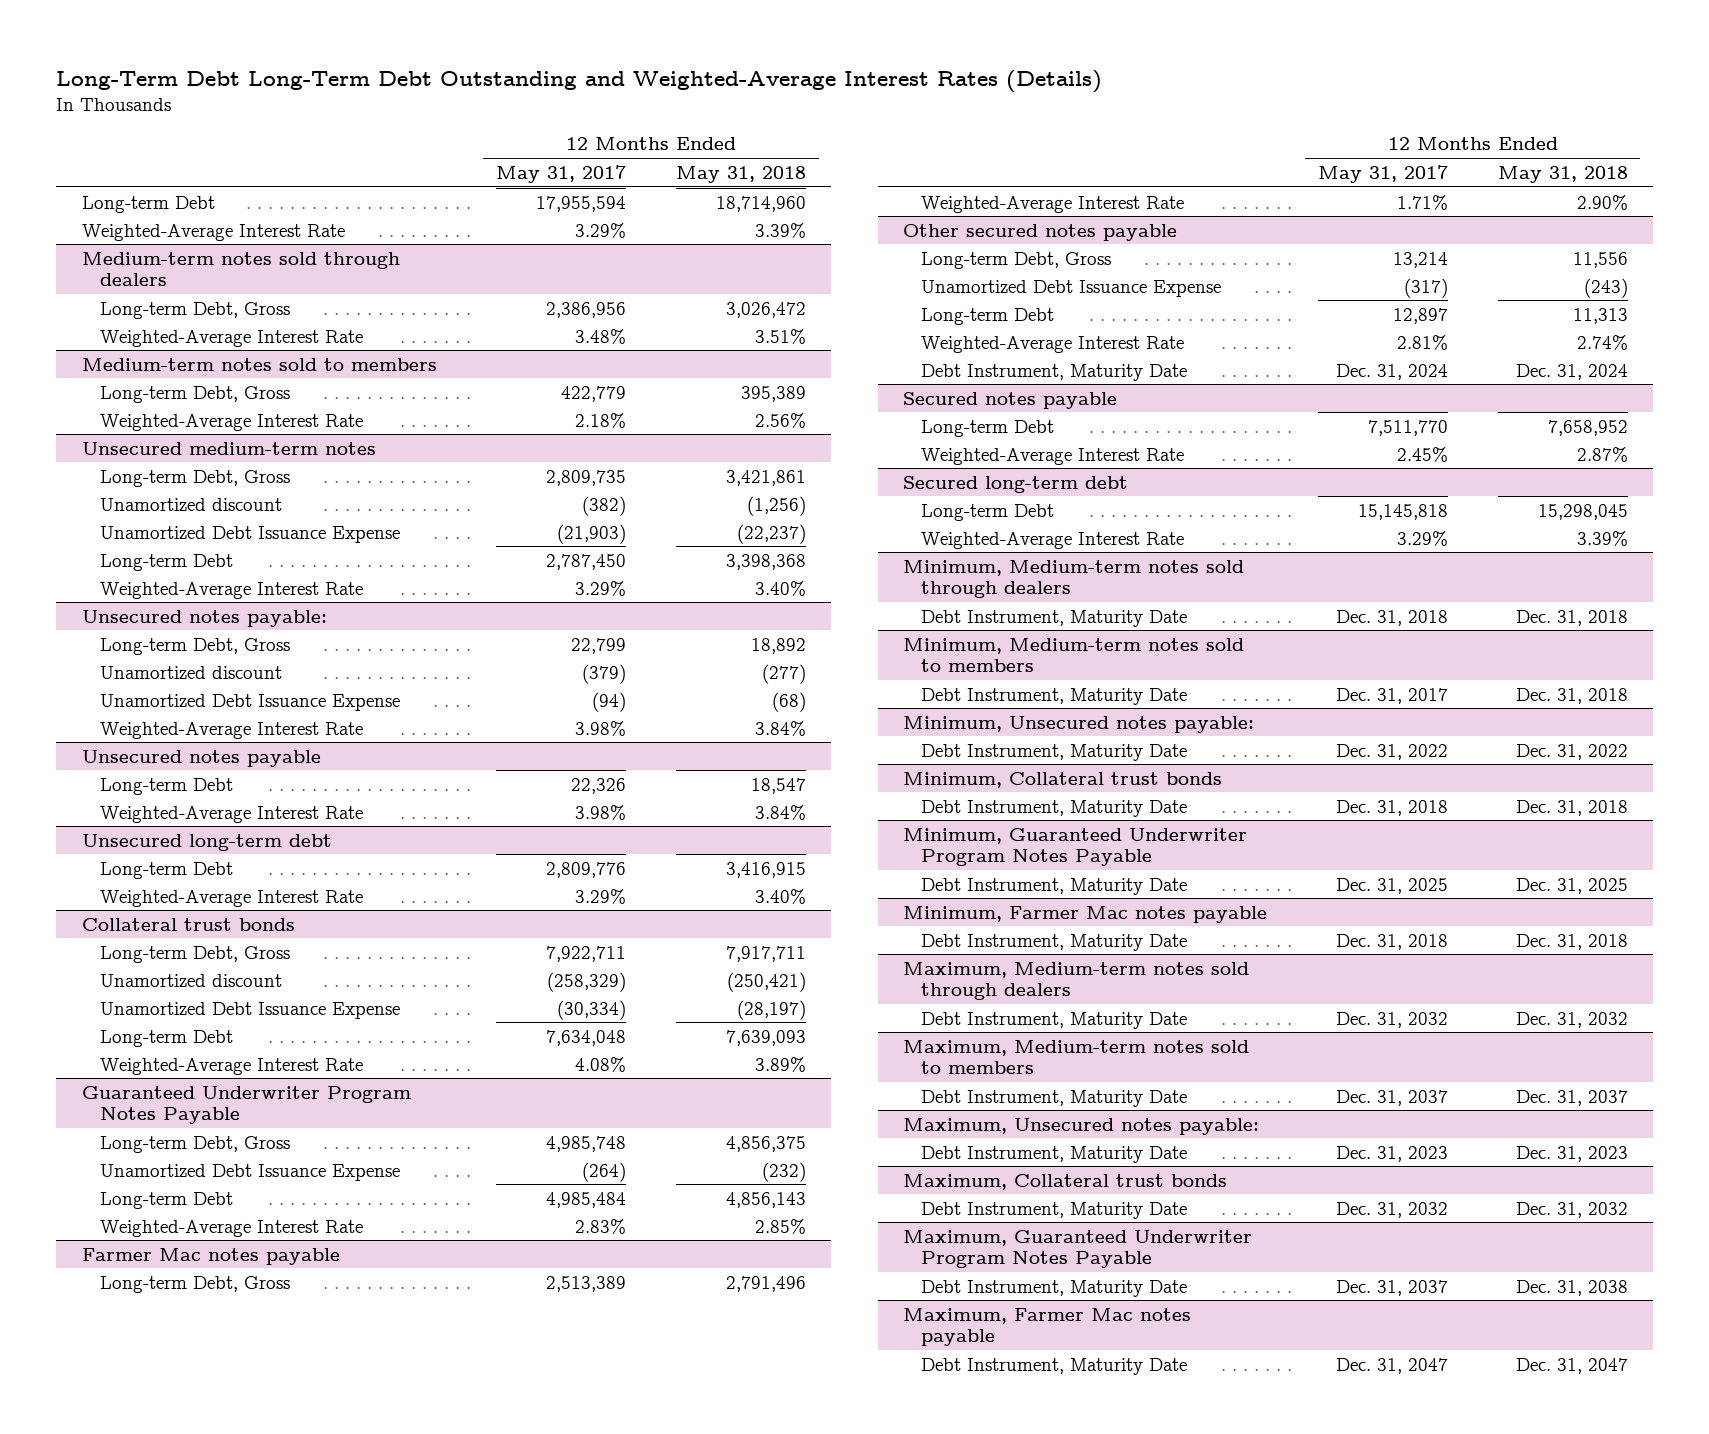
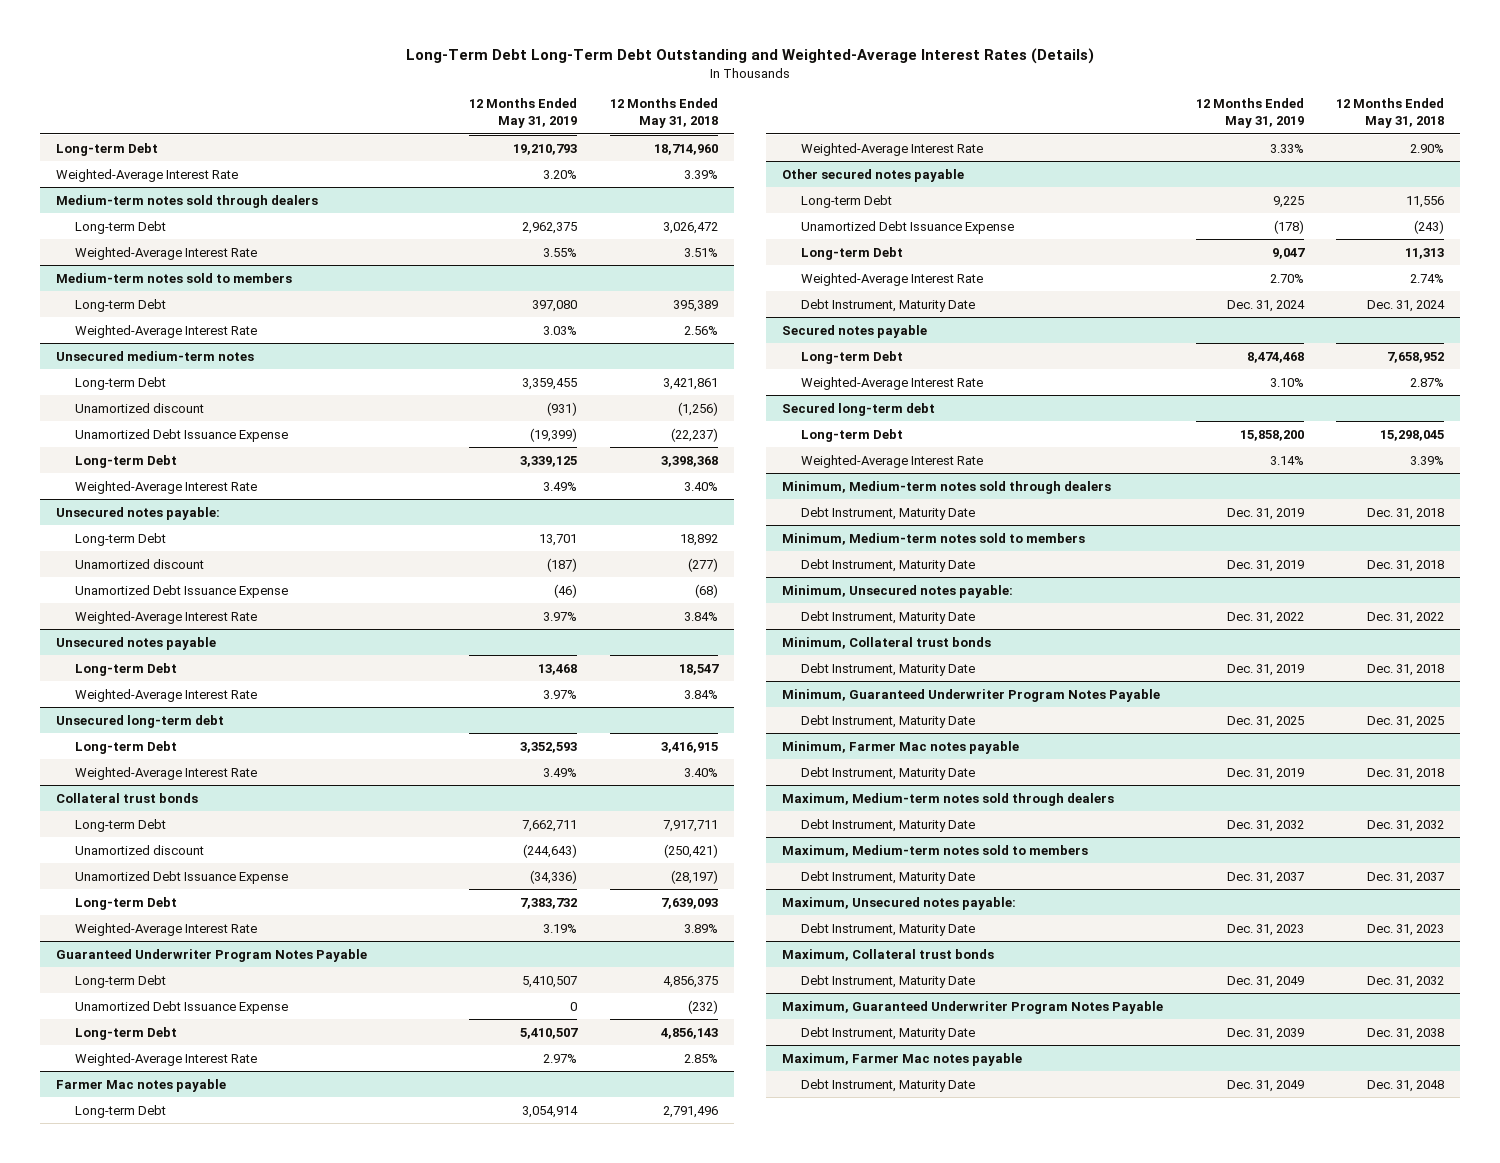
[495,164,626,183] May 31, 2017 -> none
none -> [469,98,578,128] 12 Months Ended May 31, 2019
[99,301,290,319] Long-term Debt, Gross -> [75,220,167,234] Long-term Debt
[99,385,290,403] Long-term Debt, Gross -> [75,298,167,312] Long-term Debt
[99,469,290,487] Long-term Debt, Gross -> [75,376,167,390] Long-term Debt
[99,637,290,655] Long-term Debt, Gross -> [75,532,167,546] Long-term Debt
[99,945,290,963] Long-term Debt, Gross -> [75,818,167,832] Long-term Debt
[99,1135,290,1153] Long-term Debt, Gross -> [75,974,167,988] Long-term Debt
[99,1275,290,1293] Long-term Debt, Gross -> [75,1104,167,1118] Long-term Debt
[921,251,1112,269] Long-term Debt, Gross -> [801,194,893,208] Long-term Debt
[1515,1357,1628,1374] Dec. 31, 2047 -> [1366,1079,1444,1092] Dec. 31, 2048

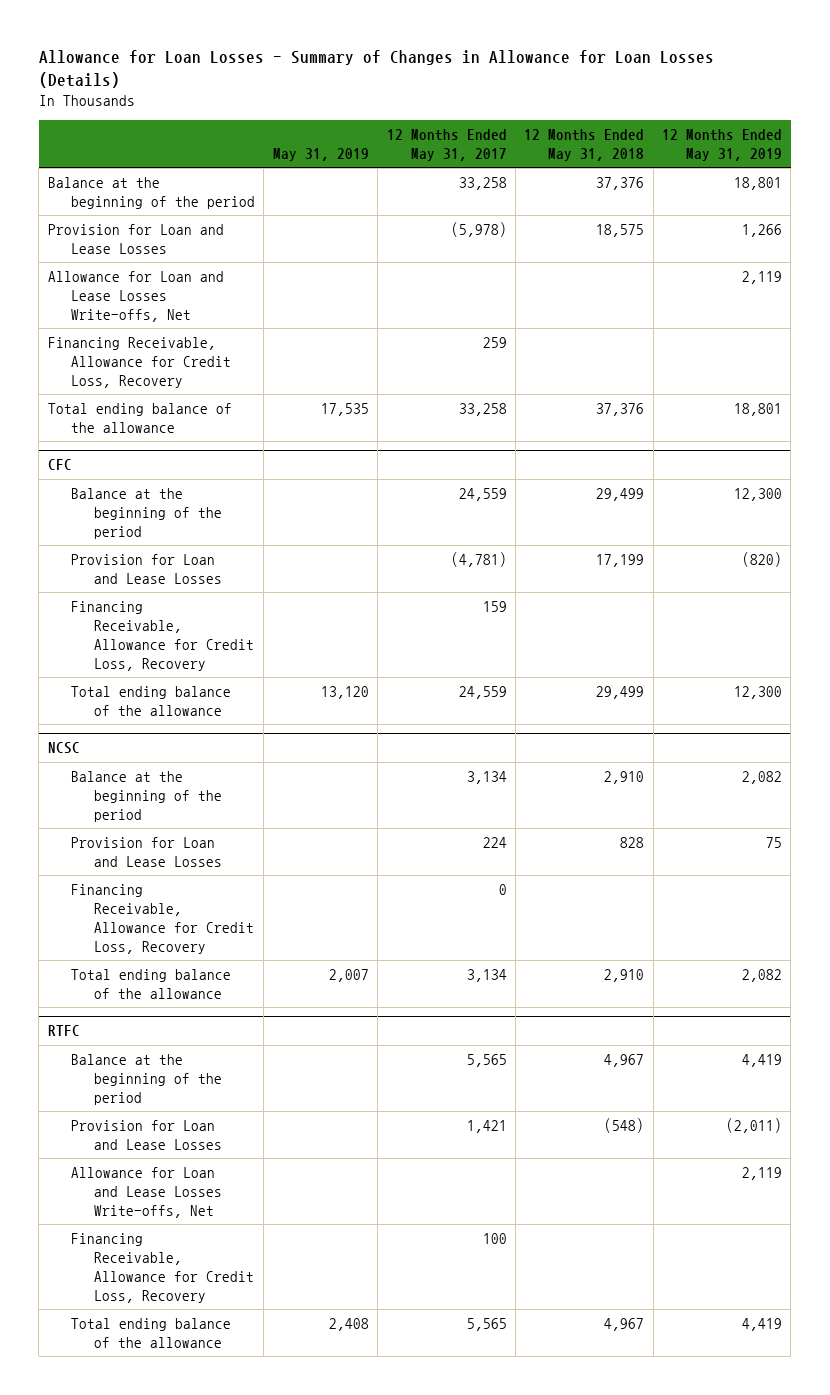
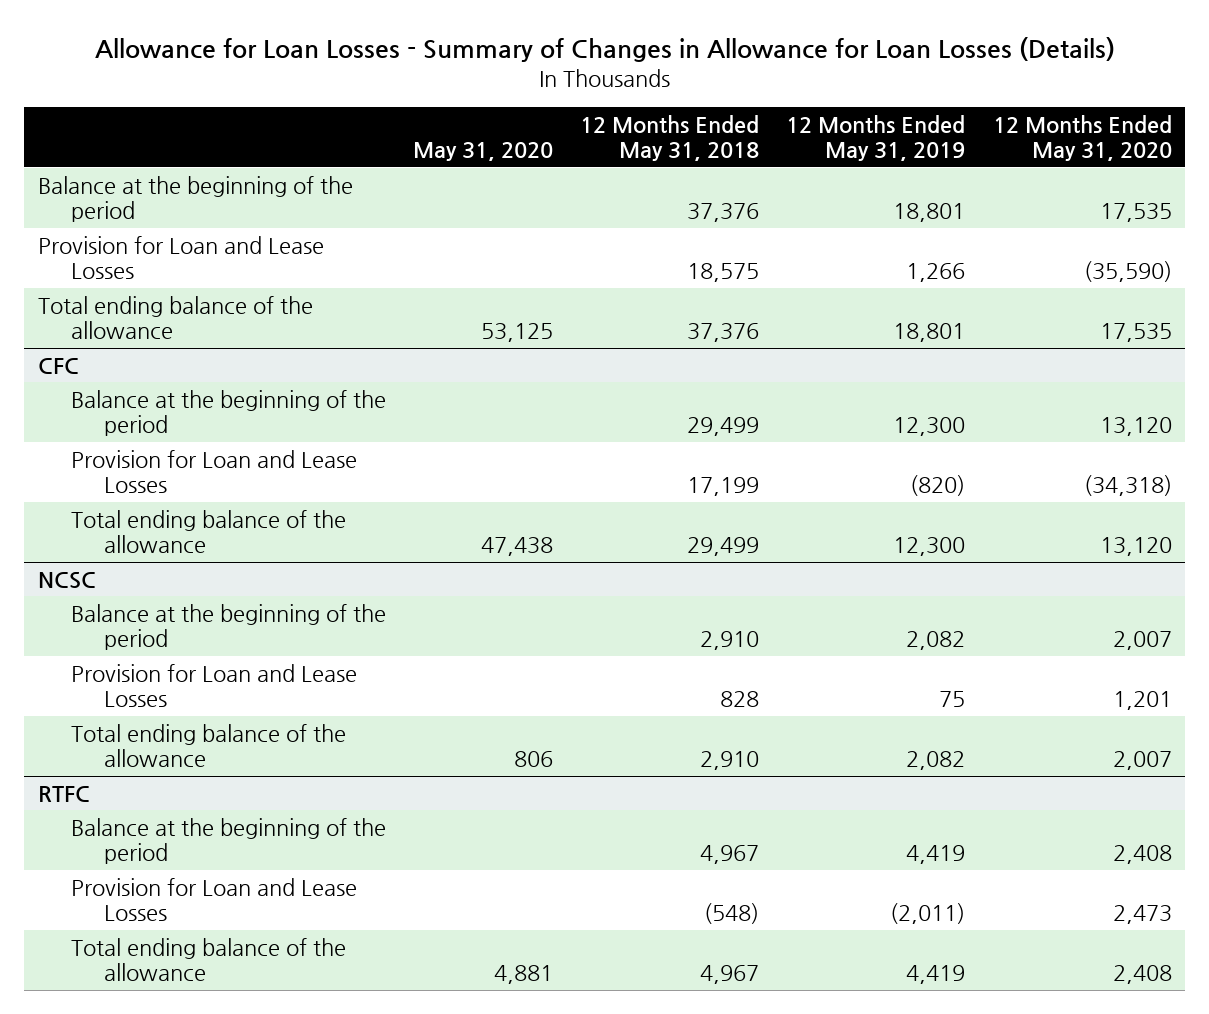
[272,147,369,161] May 31, 2019 -> none
[386,128,507,161] 12 Months Ended May 31, 2017 -> none
none -> [412,142,553,162] May 31, 2020
none -> [992,114,1172,162] 12 Months Ended May 31, 2020
[47,270,224,322] Allowance for Loan and Lease Losses Write-offs, Net -> none
[47,336,232,388] Financing Receivable, Allowance for Credit Loss, Recovery -> none
[71,600,255,671] Financing Receivable, Allowance for Credit Loss, Recovery -> none
[71,883,255,954] Financing Receivable, Allowance for Credit Loss, Recovery -> none
[71,1166,223,1218] Allowance for Loan and Lease Losses Write-offs, Net -> none
[71,1232,255,1303] Financing Receivable, Allowance for Credit Loss, Recovery -> none

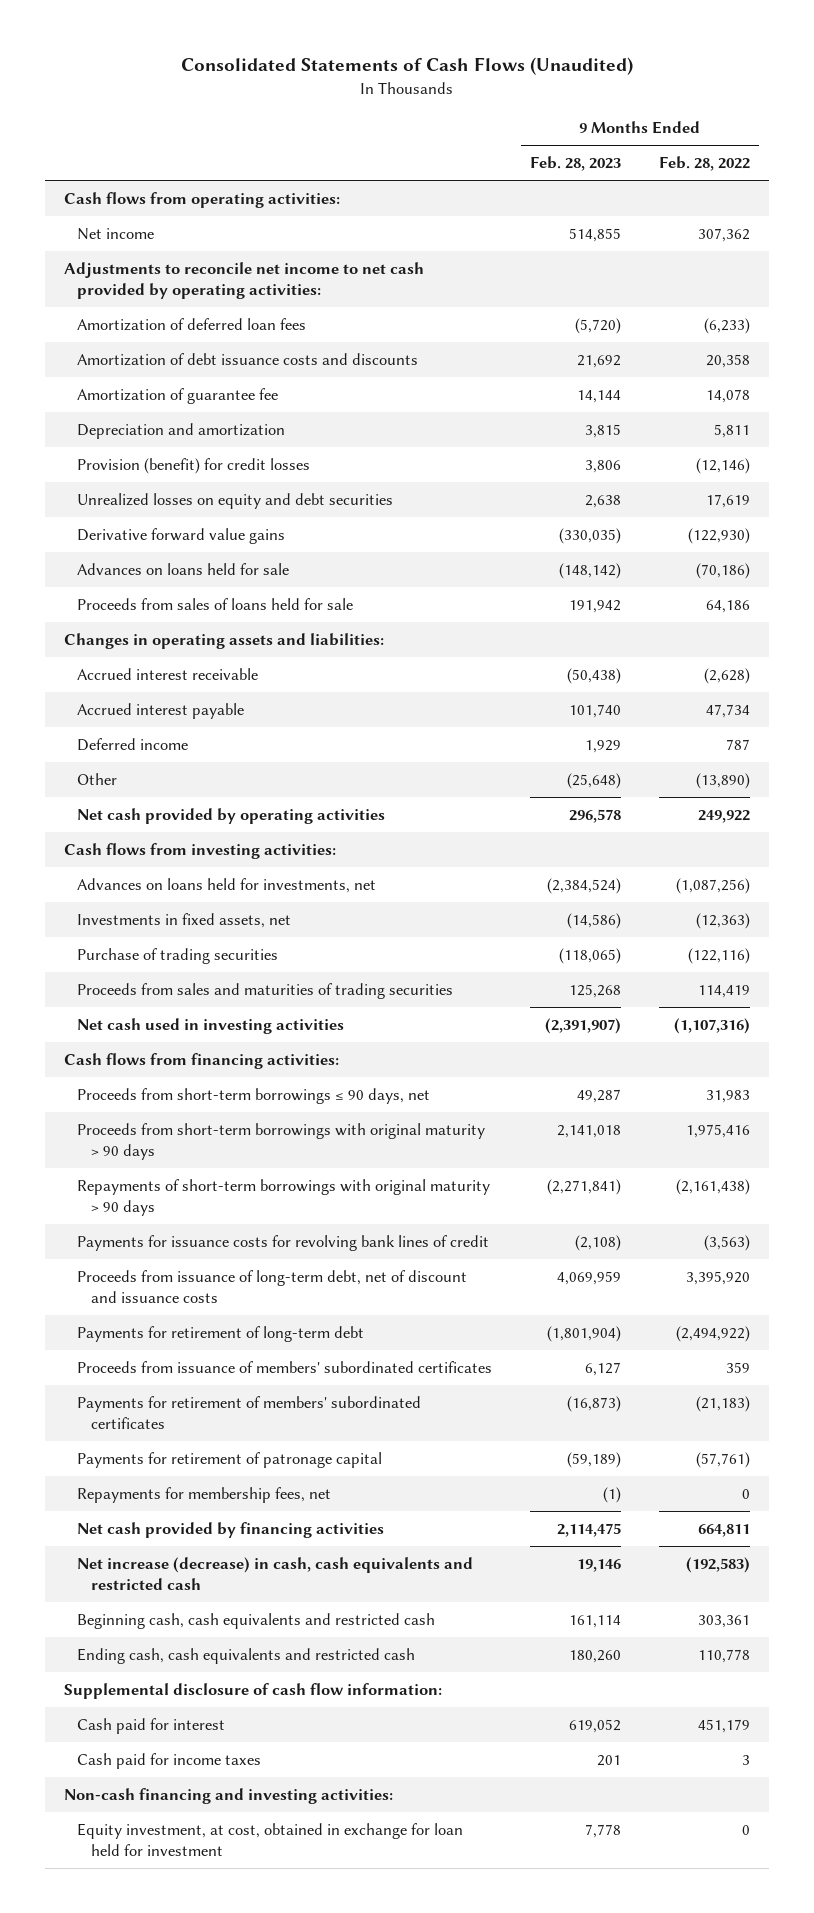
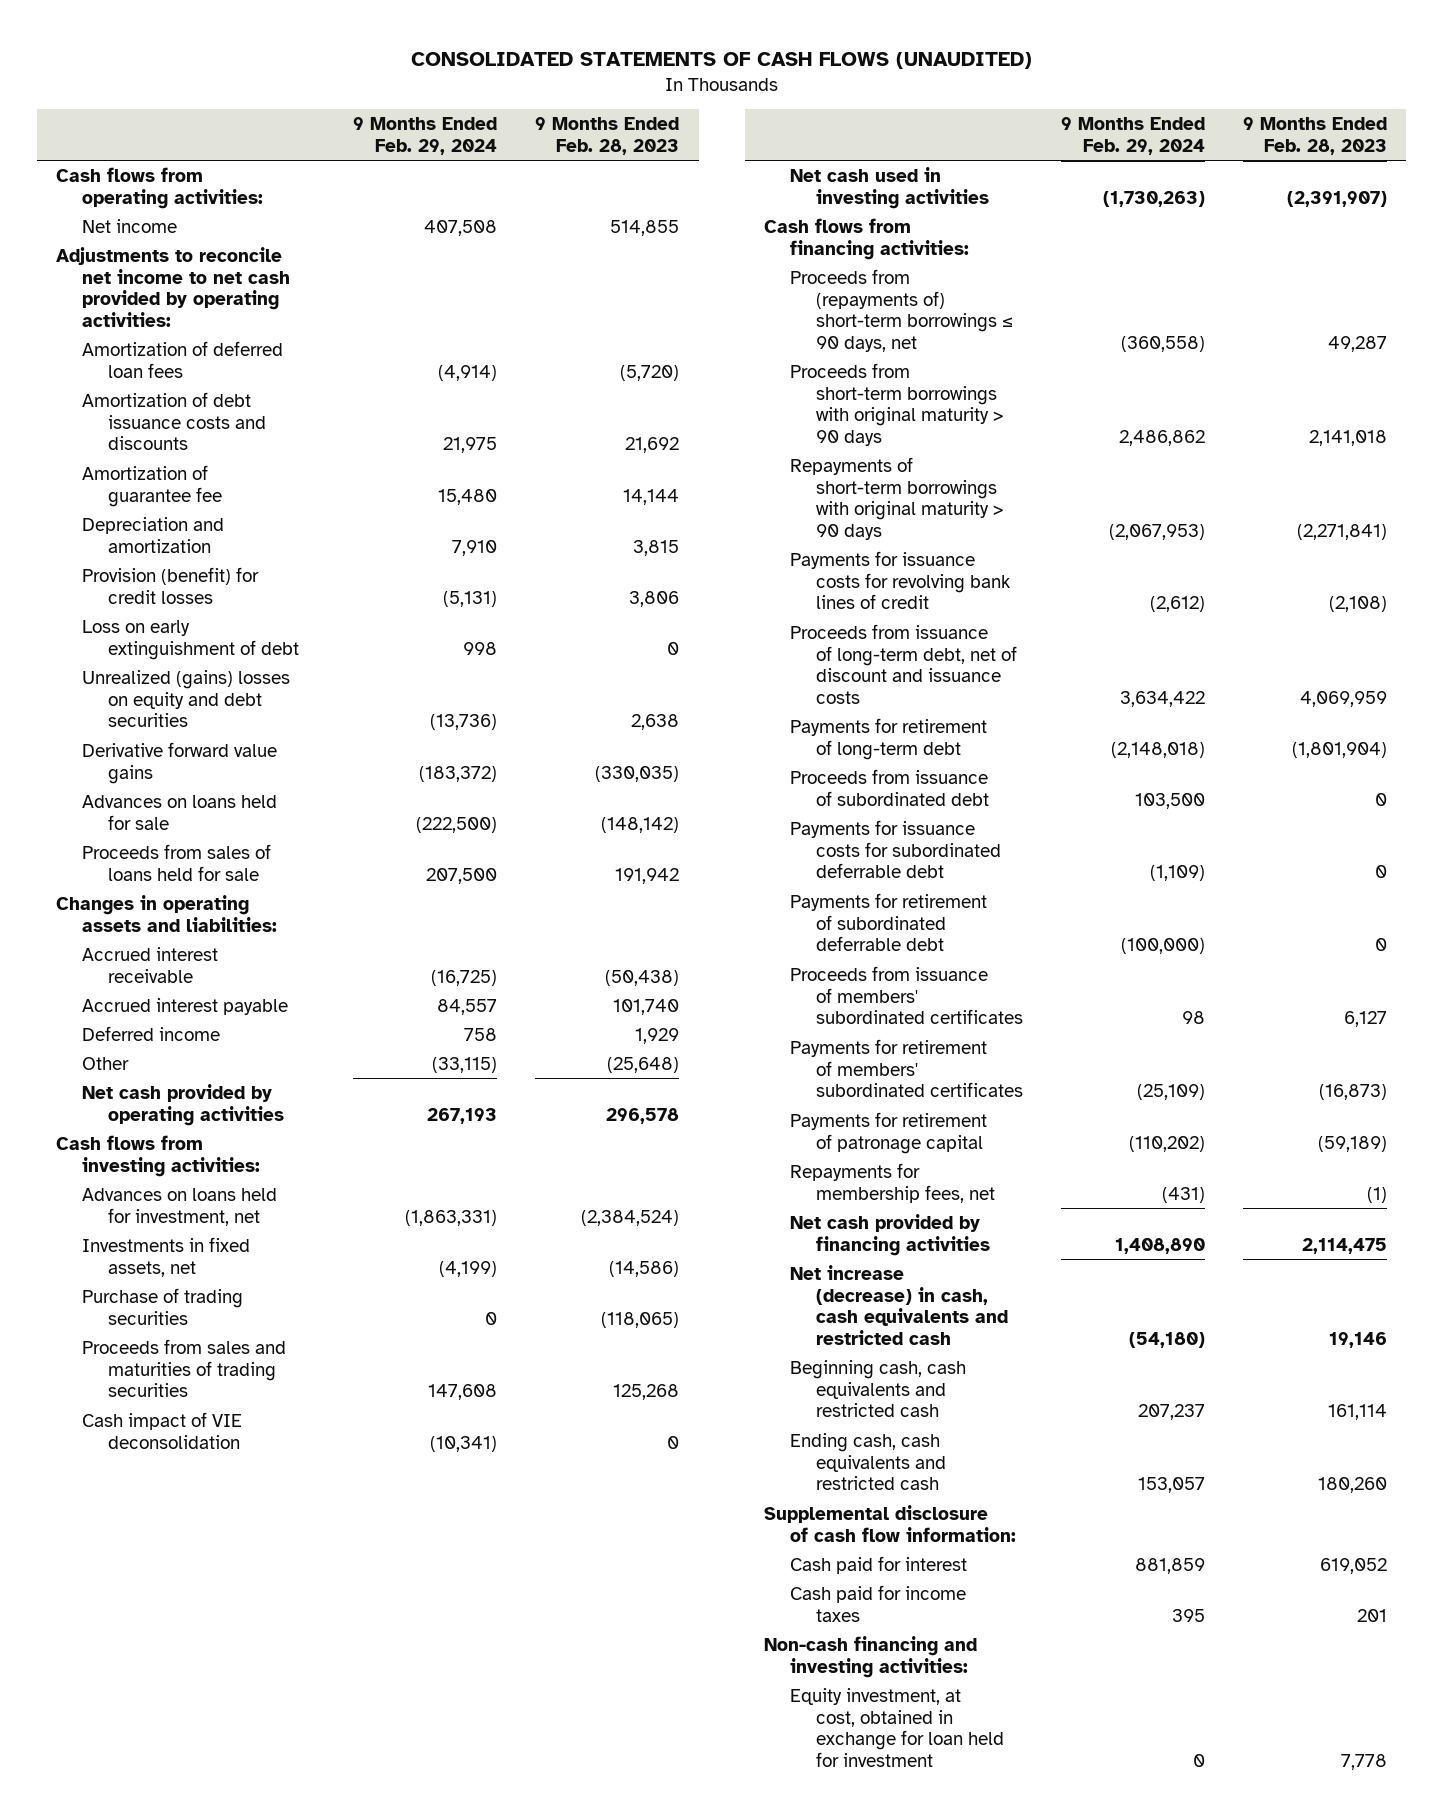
[181,57,634,76] Consolidated Statements of Cash Flows (Unaudited) -> [410,51,1032,69] CONSOLIDATED STATEMENTS OF CASH FLOWS (UNAUDITED)
[658,156,750,172] Feb. 28, 2022 -> none
none -> [353,117,498,155] 9 Months Ended Feb. 29, 2024
none -> [82,619,300,660] Loss on early extinguishment of debt
[77,492,394,509] Unrealized losses on equity and debt securities -> [82,669,291,728] Unrealized (gains) losses on equity and debt securities
[77,877,377,893] Advances on loans held for investments, net -> [82,1187,278,1226] Advances on loans held for investment, net
none -> [82,1411,243,1449] Cash impact of VIE deconsolidation
[77,1087,431,1104] Proceeds from short-term borrowings ≤ 90 days, net -> [789,268,1013,352] Proceeds from (repayments of) short-term borrowings ≤ 90 days, net
none -> [789,768,989,806] Proceeds from issuance of subordinated debt
none -> [789,819,1001,879] Payments for issuance costs for subordinated deferrable debt
none -> [789,892,987,952] Payments for retirement of subordinated deferrable debt

